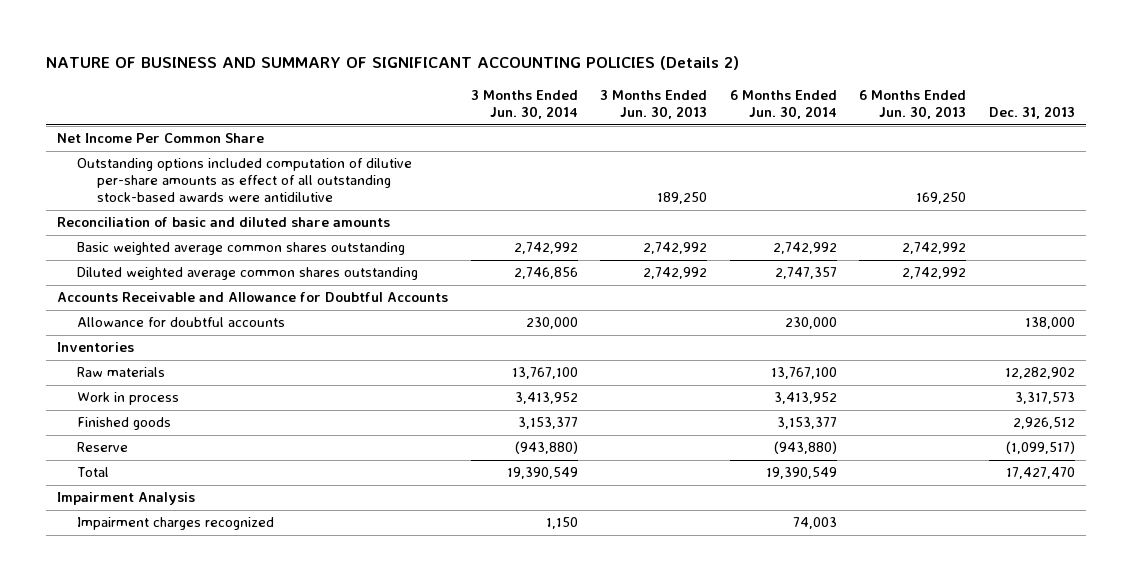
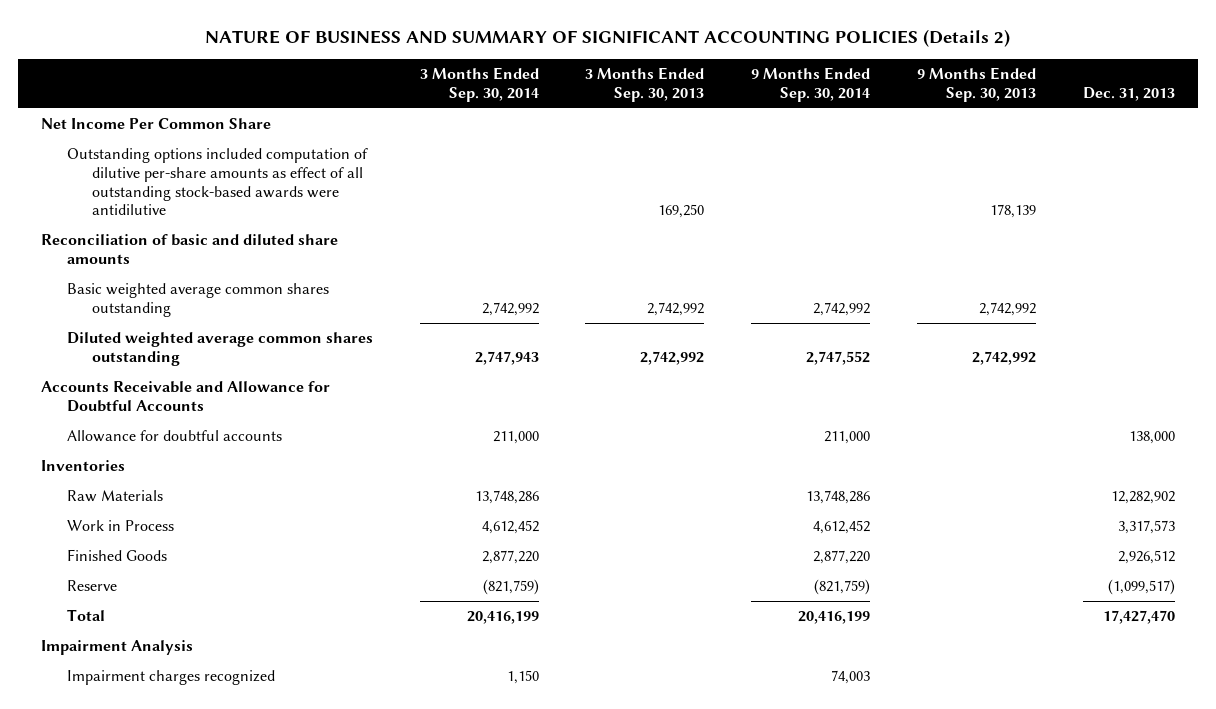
[470,90,578,120] 3 Months Ended Jun. 30, 2014 -> none
[600,90,708,120] 3 Months Ended Jun. 30, 2013 -> none
[729,90,837,120] 6 Months Ended Jun. 30, 2014 -> none
[859,90,967,120] 6 Months Ended Jun. 30, 2013 -> none
none -> [419,67,539,102] 3 Months Ended Sep. 30, 2014
none -> [585,67,705,102] 3 Months Ended Sep. 30, 2013
none -> [751,67,871,102] 9 Months Ended Sep. 30, 2014
none -> [916,67,1036,102] 9 Months Ended Sep. 30, 2013
[76,367,165,378] Raw materials -> [66,490,163,503] Raw Materials
[76,392,179,406] Work in process -> [66,520,174,532] Work in Process
[76,417,171,431] Finished goods -> [66,549,167,562] Finished Goods

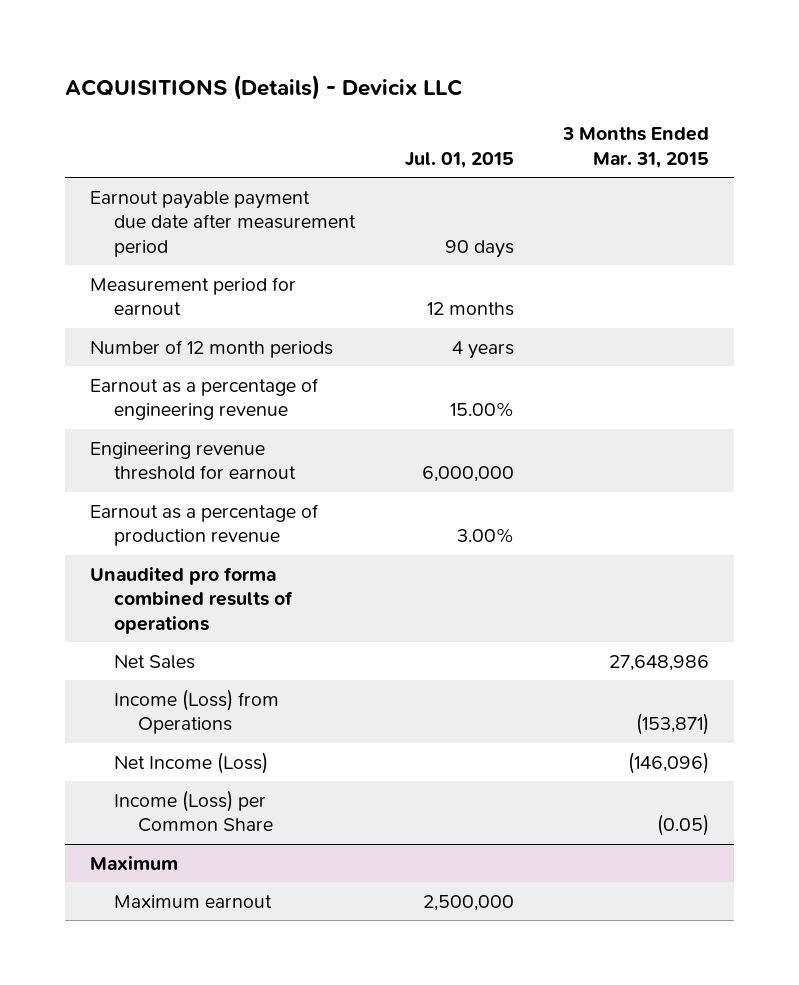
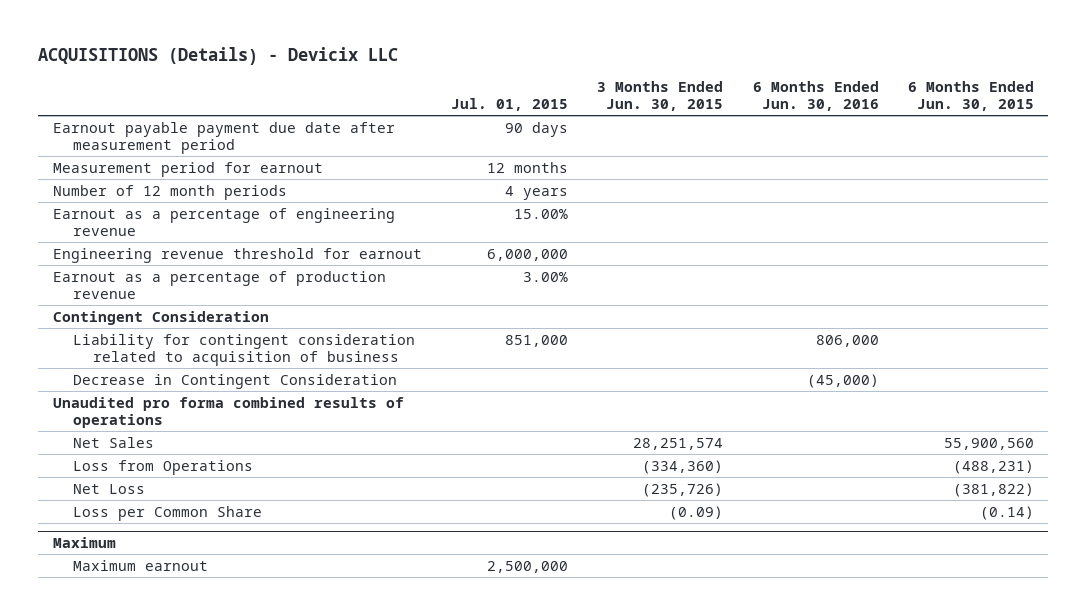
[562,127,710,168] 3 Months Ended Mar. 31, 2015 -> none
none -> [597,81,724,112] 3 Months Ended Jun. 30, 2015
none -> [752,81,879,112] 6 Months Ended Jun. 30, 2016
none -> [907,81,1034,112] 6 Months Ended Jun. 30, 2015
none -> [52,310,269,325] Contingent Consideration
none -> [72,333,415,366] Liability for contingent consideration related to acquisition of business
none -> [72,373,397,389] Decrease in Contingent Consideration
[113,688,279,735] Income (Loss) from Operations -> [72,459,253,475] Loss from Operations
[113,751,268,774] Net Income (Loss) -> [72,483,145,494] Net Loss
[113,789,273,833] Income (Loss) per Common Share -> [72,505,262,521] Loss per Common Share

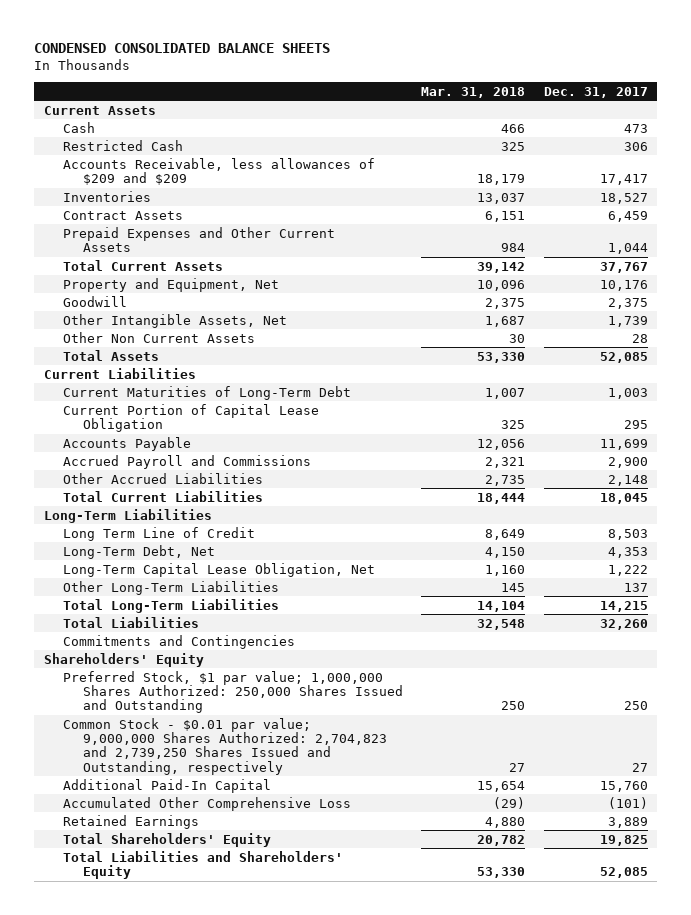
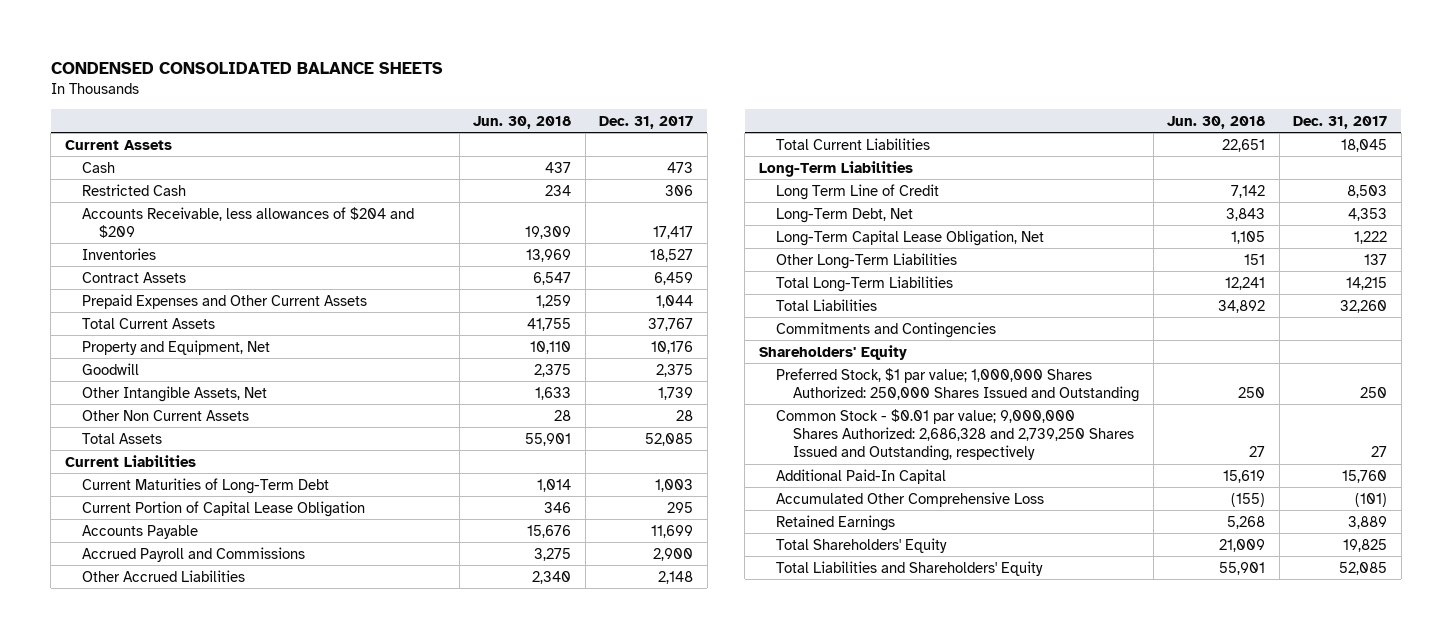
[421,86,526,98] Mar. 31, 2018 -> none
none -> [473,115,572,129] Jun. 30, 2018
[63,157,376,185] Accounts Receivable, less allowances of $209 and $209 -> [81,206,414,238] Accounts Receivable, less allowances of $204 and $209
[63,717,387,775] Common Stock - $0.01 par value; 9,000,000 Shares Authorized: 2,704,823 and 2,739,250 Shares Issued and Outstanding, respectively -> [775,408,1135,462] Common Stock - $0.01 par value; 9,000,000 Shares Authorized: 2,686,328 and 2,739,250 Shares Issued and Outstanding, respectively

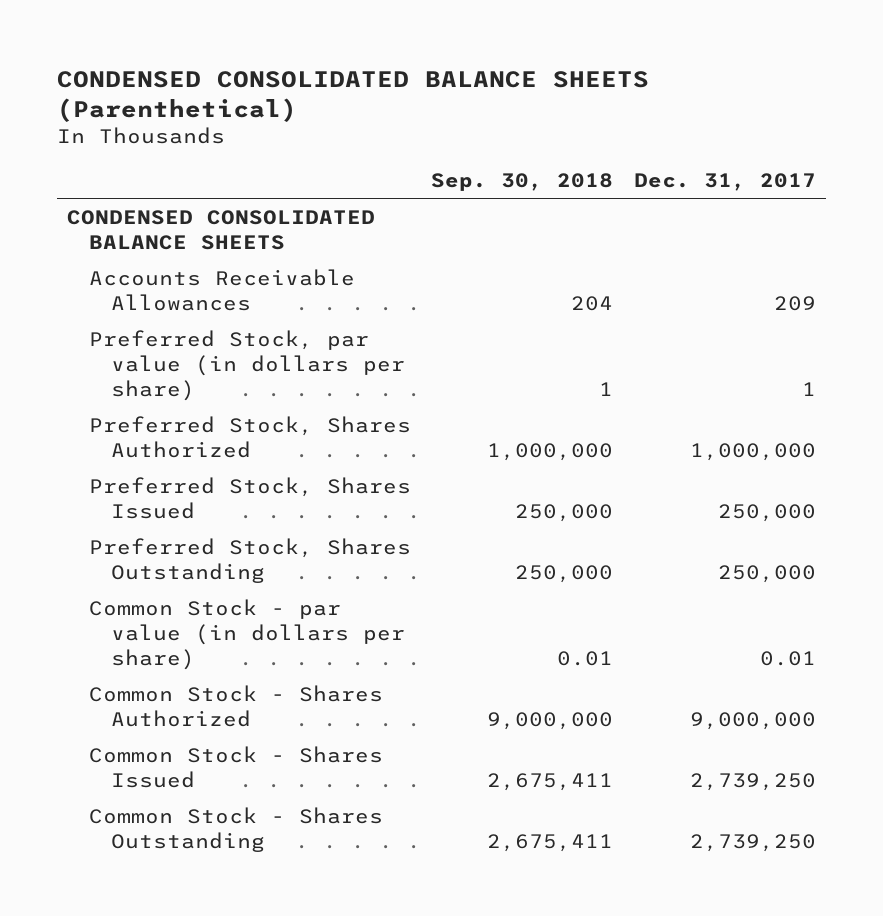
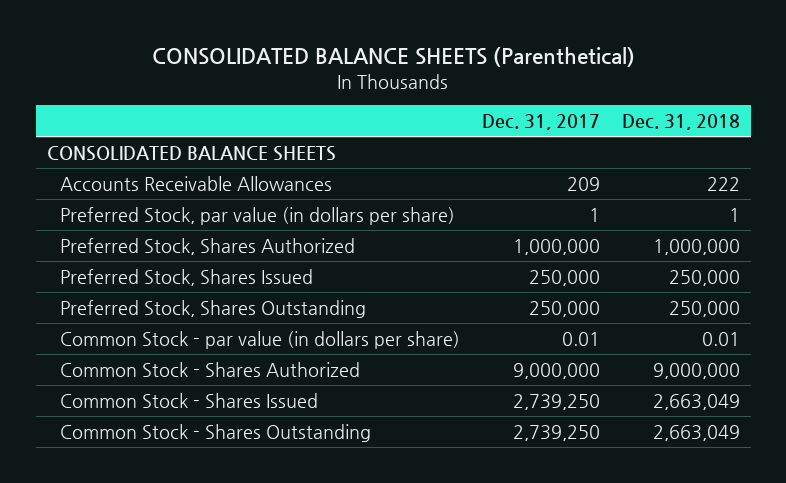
[56,70,649,122] CONDENSED CONSOLIDATED BALANCE SHEETS (Parenthetical) -> [152,47,636,68] CONSOLIDATED BALANCE SHEETS (Parenthetical)
[431,173,614,192] Sep. 30, 2018 -> none
none -> [621,114,740,131] Dec. 31, 2018
[66,209,375,250] CONDENSED CONSOLIDATED BALANCE SHEETS -> [46,145,336,161] CONSOLIDATED BALANCE SHEETS

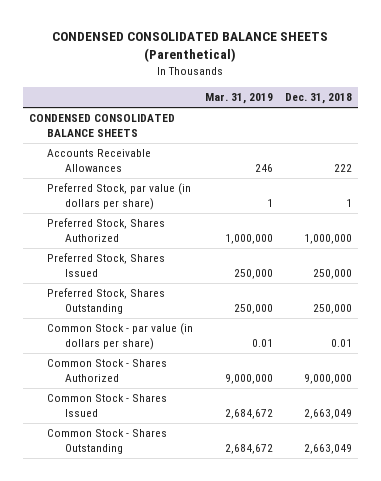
[152,47,636,68] CONSOLIDATED BALANCE SHEETS (Parenthetical) -> [52,32,329,63] CONDENSED CONSOLIDATED BALANCE SHEETS (Parenthetical)
[481,114,600,131] Dec. 31, 2017 -> none
none -> [204,93,273,105] Mar. 31, 2019
[46,145,336,161] CONSOLIDATED BALANCE SHEETS -> [28,114,175,137] CONDENSED CONSOLIDATED BALANCE SHEETS

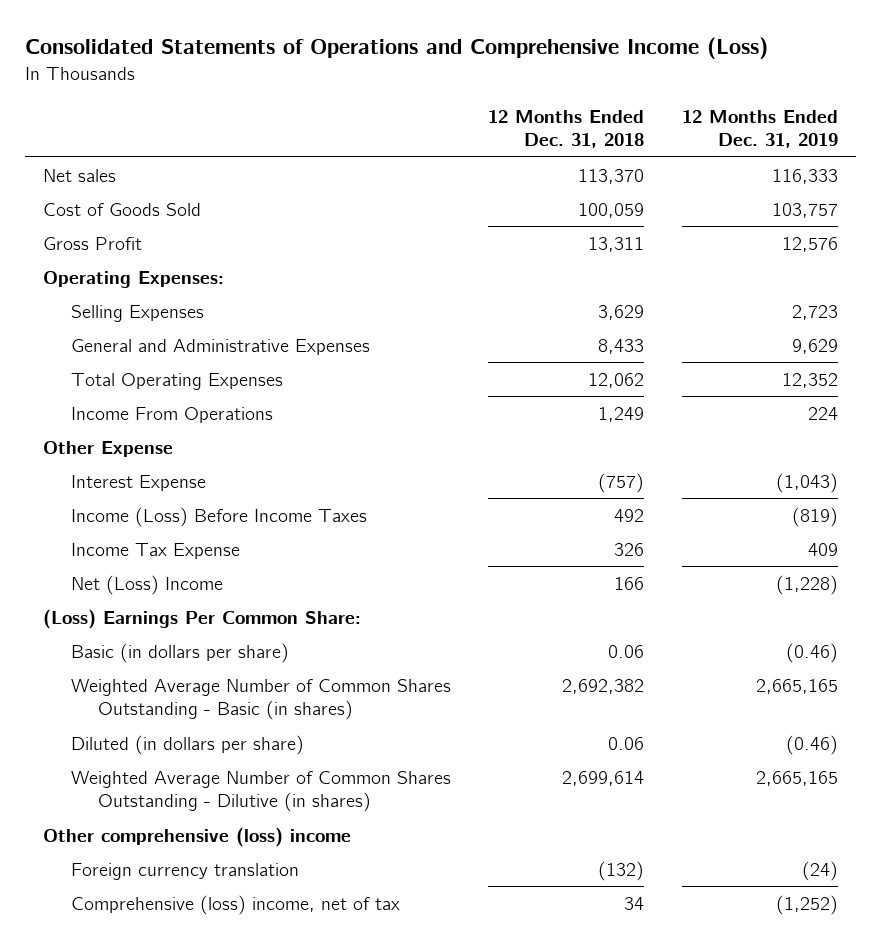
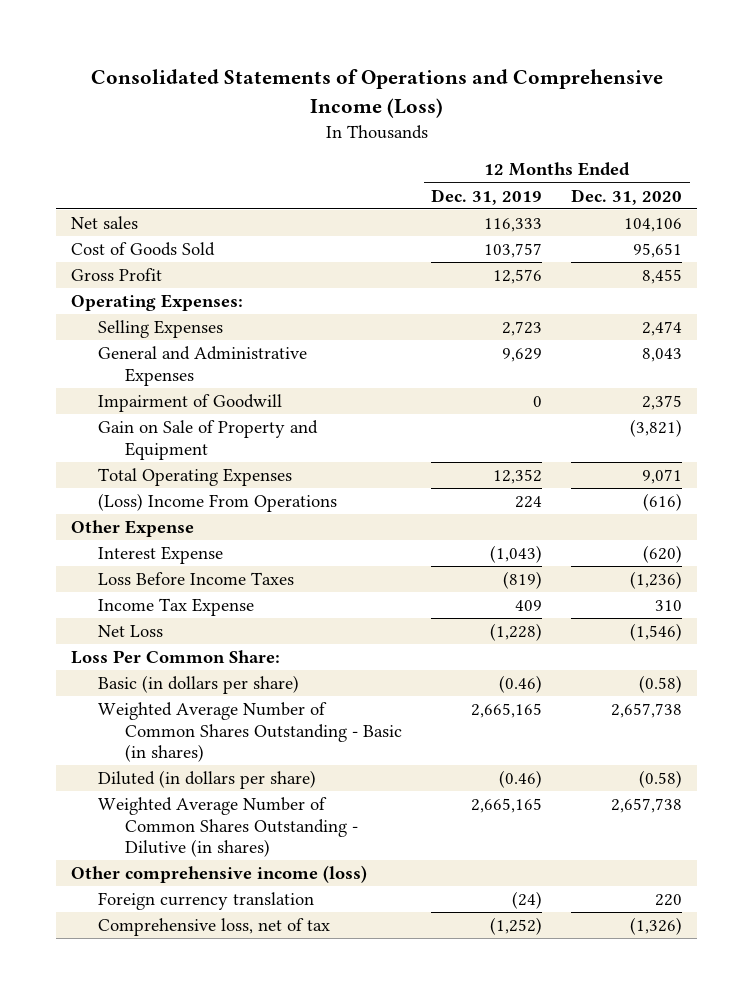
[488,109,645,149] 12 Months Ended Dec. 31, 2018 -> none
none -> [571,188,683,205] Dec. 31, 2020
none -> [98,394,283,413] Impairment of Goodwill
none -> [98,420,319,460] Gain on Sale of Property and Equipment
[70,406,273,423] Income From Operations -> [98,493,338,513] (Loss) Income From Operations
[70,506,367,527] Income (Loss) Before Income Taxes -> [98,572,295,586] Loss Before Income Taxes
[70,574,223,595] Net (Loss) Income -> [98,625,164,638] Net Loss
[43,608,362,629] (Loss) Earnings Per Common Share: -> [70,650,280,665] Loss Per Common Share:
[43,826,352,847] Other comprehensive (loss) income -> [70,865,367,884] Other comprehensive income (loss)
[70,894,400,915] Comprehensive (loss) income, net of tax -> [98,918,331,937] Comprehensive loss, net of tax

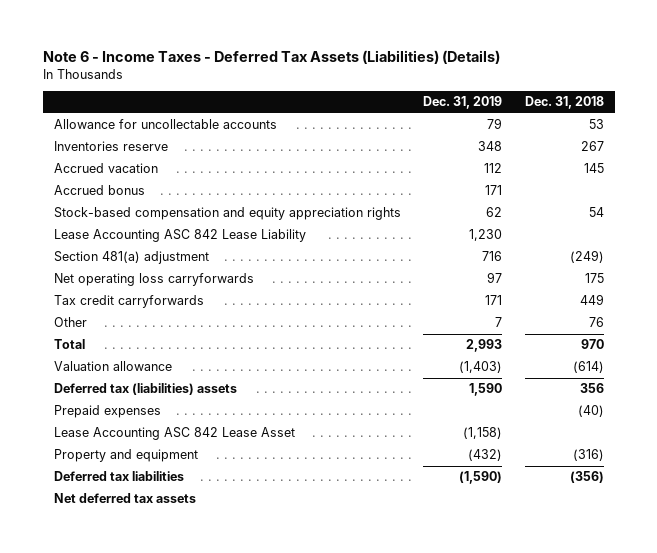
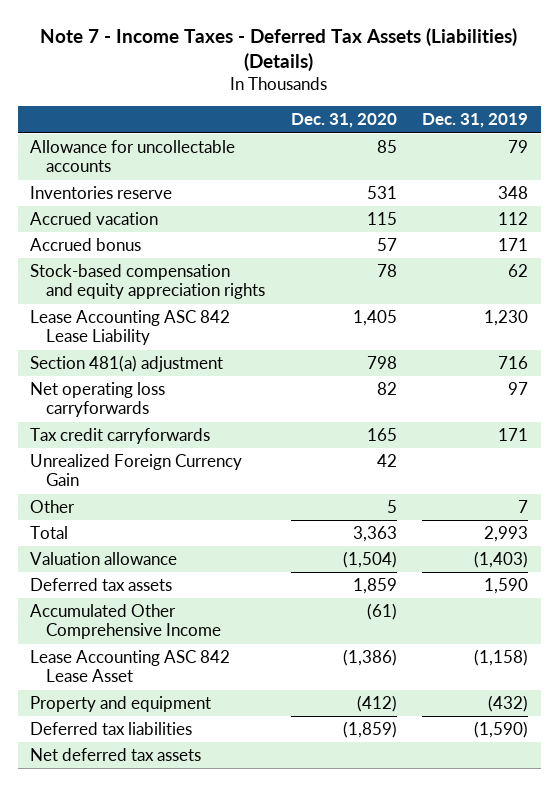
[42,49,500,64] Note 6 - Income Taxes - Deferred Tax Assets (Liabilities) (Details) -> [40,27,518,72] Note 7 - Income Taxes - Deferred Tax Assets (Liabilities) (Details)
[524,96,604,110] Dec. 31, 2018 -> none
none -> [290,113,397,129] Dec. 31, 2020
none -> [30,454,243,487] Unrealized Foreign Currency Gain
[53,405,161,419] Prepaid expenses -> none
[53,383,237,396] Deferred tax (liabilities) assets -> [30,578,173,592] Deferred tax assets
none -> [30,604,222,640] Accumulated Other Comprehensive Income

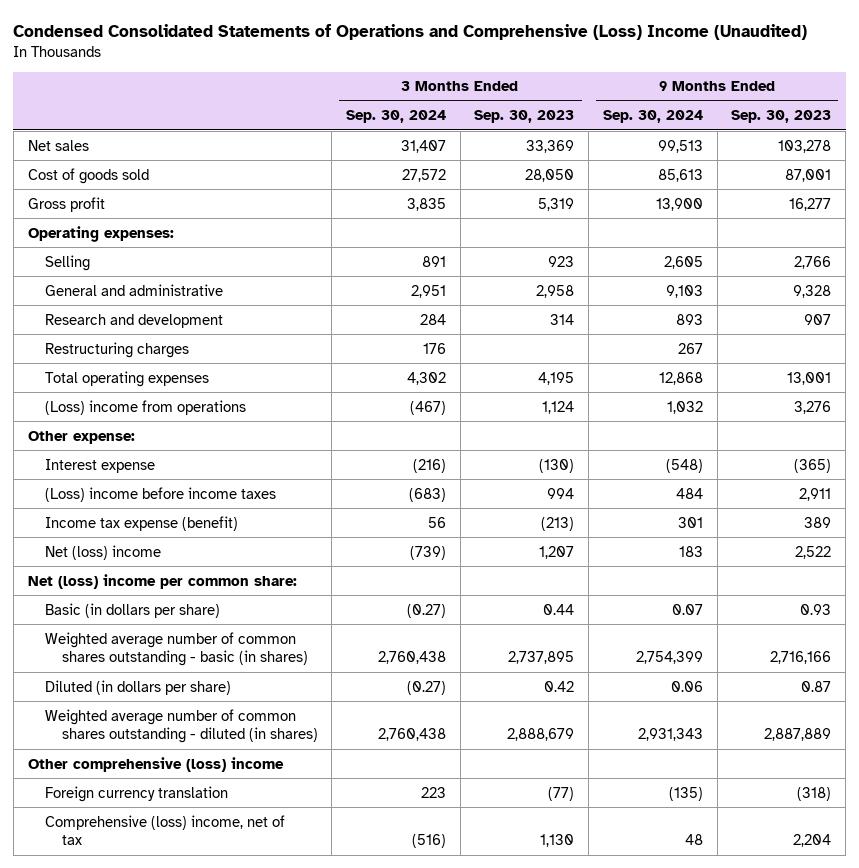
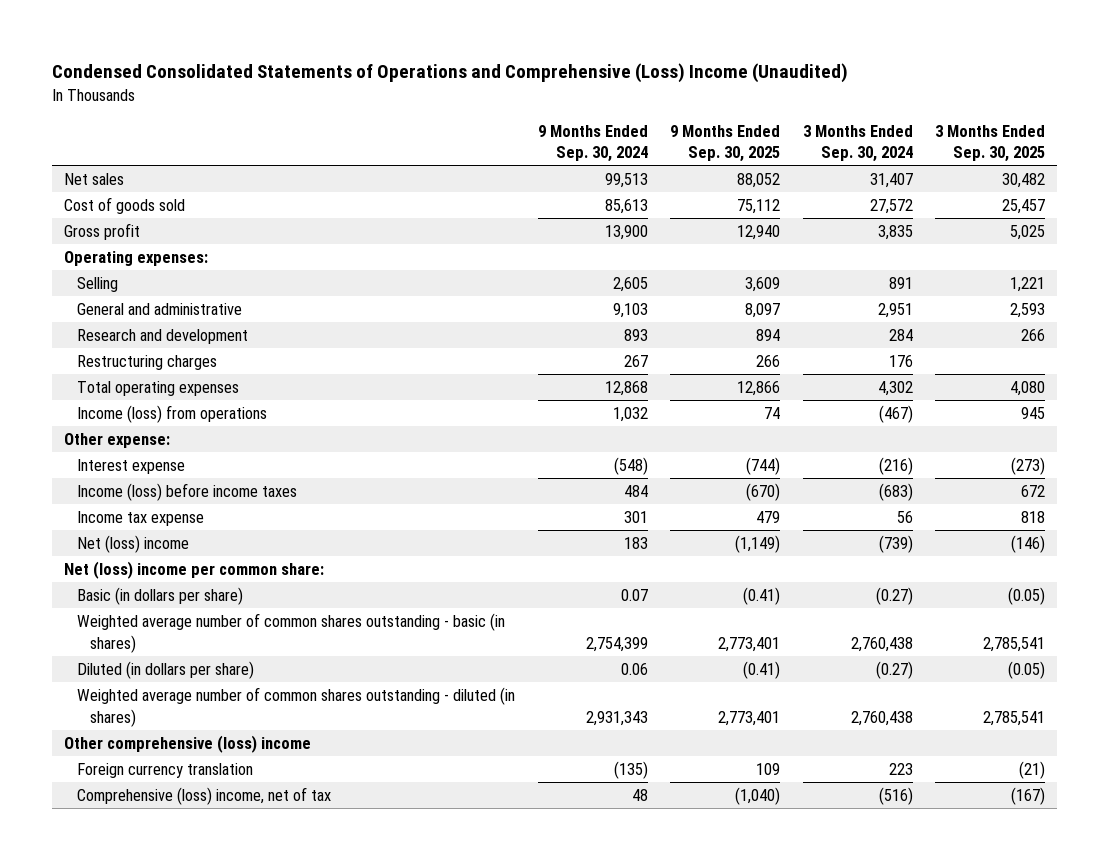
[474,110,575,124] Sep. 30, 2023 -> none
[731,110,832,124] Sep. 30, 2023 -> none
none -> [670,124,781,163] 9 Months Ended Sep. 30, 2025
none -> [935,124,1046,163] 3 Months Ended Sep. 30, 2025
[44,399,246,415] (Loss) income from operations -> [76,404,267,423] Income (loss) from operations
[44,486,276,502] (Loss) income before income taxes -> [76,482,297,501] Income (loss) before income taxes
[44,515,238,531] Income tax expense (benefit) -> [76,510,204,526] Income tax expense

